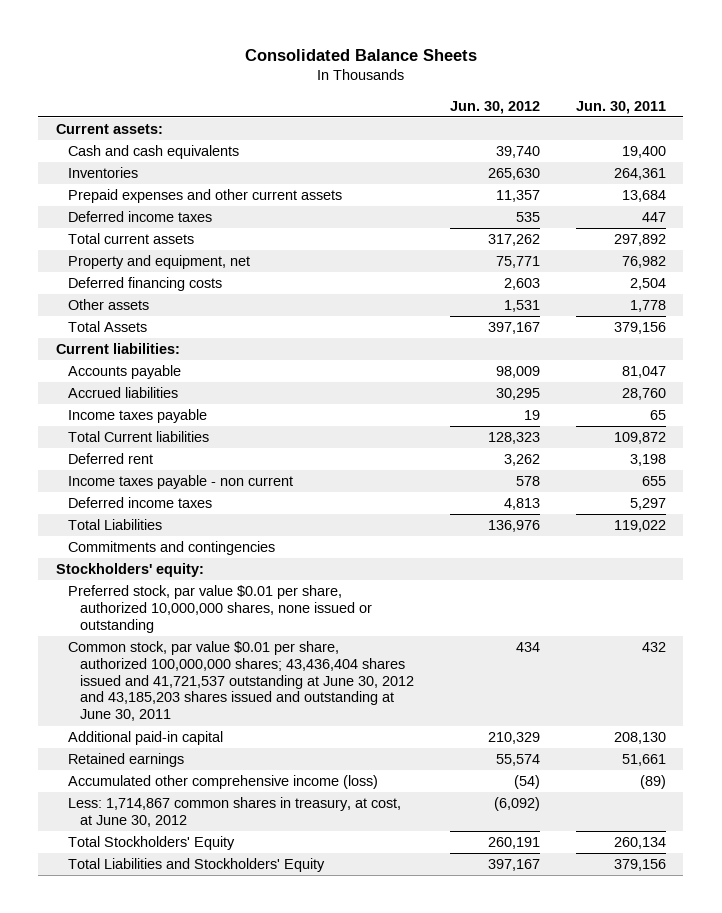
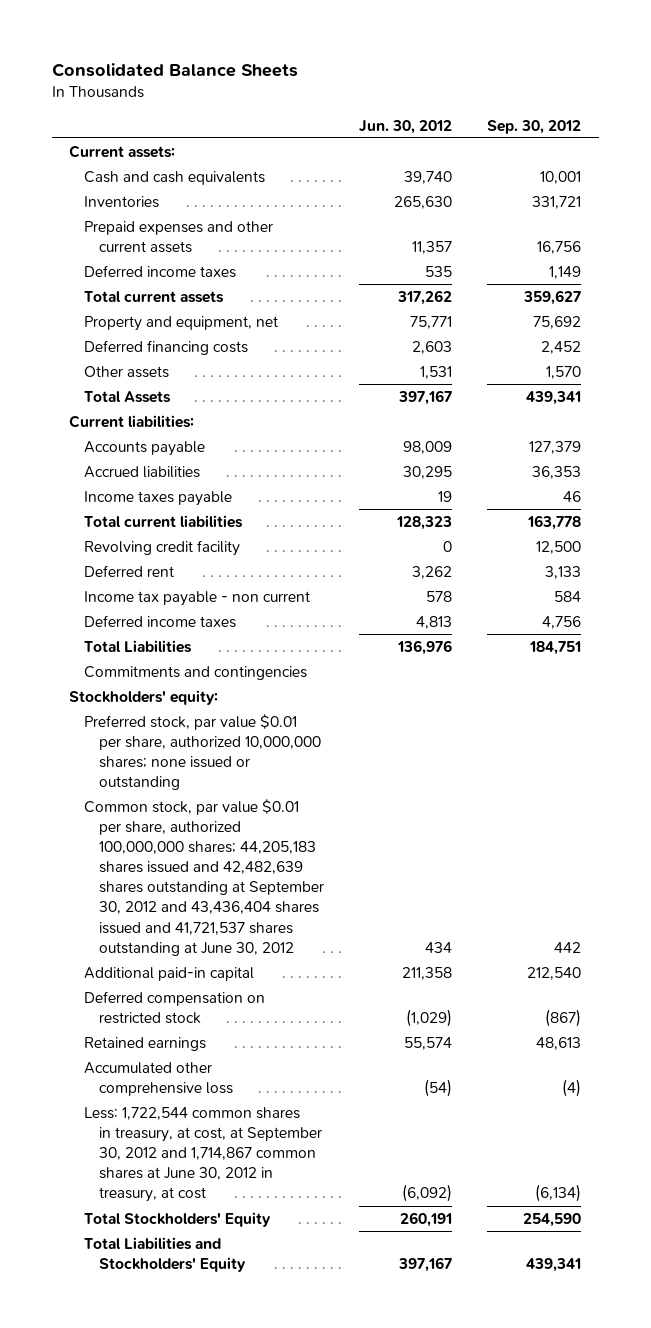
[575,100,666,114] Jun. 30, 2011 -> none
none -> [487,119,582,134] Sep. 30, 2012
[68,431,210,443] Total Current liabilities -> [84,514,244,528] Total current liabilities
none -> [84,539,241,556] Revolving credit facility
[68,475,294,490] Income taxes payable - non current -> [84,590,311,606] Income tax payable - non current
[68,585,373,633] Preferred stock, par value $0.01 per share, authorized 10,000,000 shares, none issued or outstanding -> [84,713,322,791] Preferred stock, par value $0.01 per share, authorized 10,000,000 shares; none issued or outstanding
[68,641,415,722] Common stock, par value $0.01 per share, authorized 100,000,000 shares; 43,436,404 shares issued and 41,721,537 outstanding at June 30, 2012 and 43,185,203 shares issued and outstanding at June 30, 2011 -> [84,798,325,956] Common stock, par value $0.01 per share, authorized 100,000,000 shares; 44,205,183 shares issued and 42,482,639 shares outstanding at September 30, 2012 and 43,436,404 shares issued and 41,721,537 shares outstanding at June 30, 2012
[488,732,541,745] 210,329 -> [402,966,453,980] 211,358
none -> [84,990,266,1024] Deferred compensation on restricted stock
[68,775,379,790] Accumulated other comprehensive income (loss) -> [84,1061,234,1096] Accumulated other comprehensive loss
[68,797,402,827] Less: 1,714,867 common shares in treasury, at cost, at June 30, 2012 -> [84,1106,323,1203] Less: 1,722,544 common shares in treasury, at cost, at September 30, 2012 and 1,714,867 common shares at June 30, 2012 in treasury, at cost

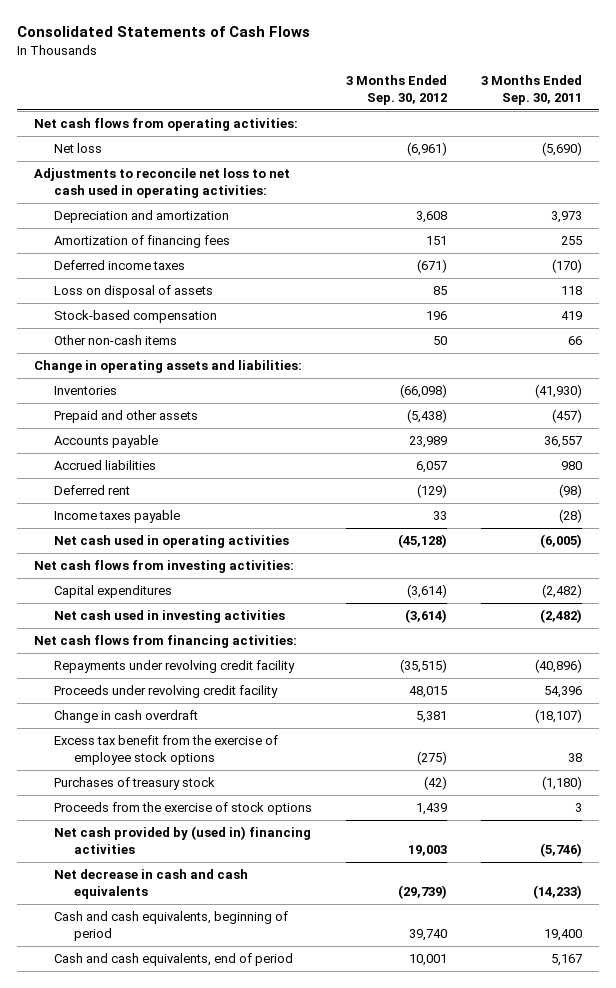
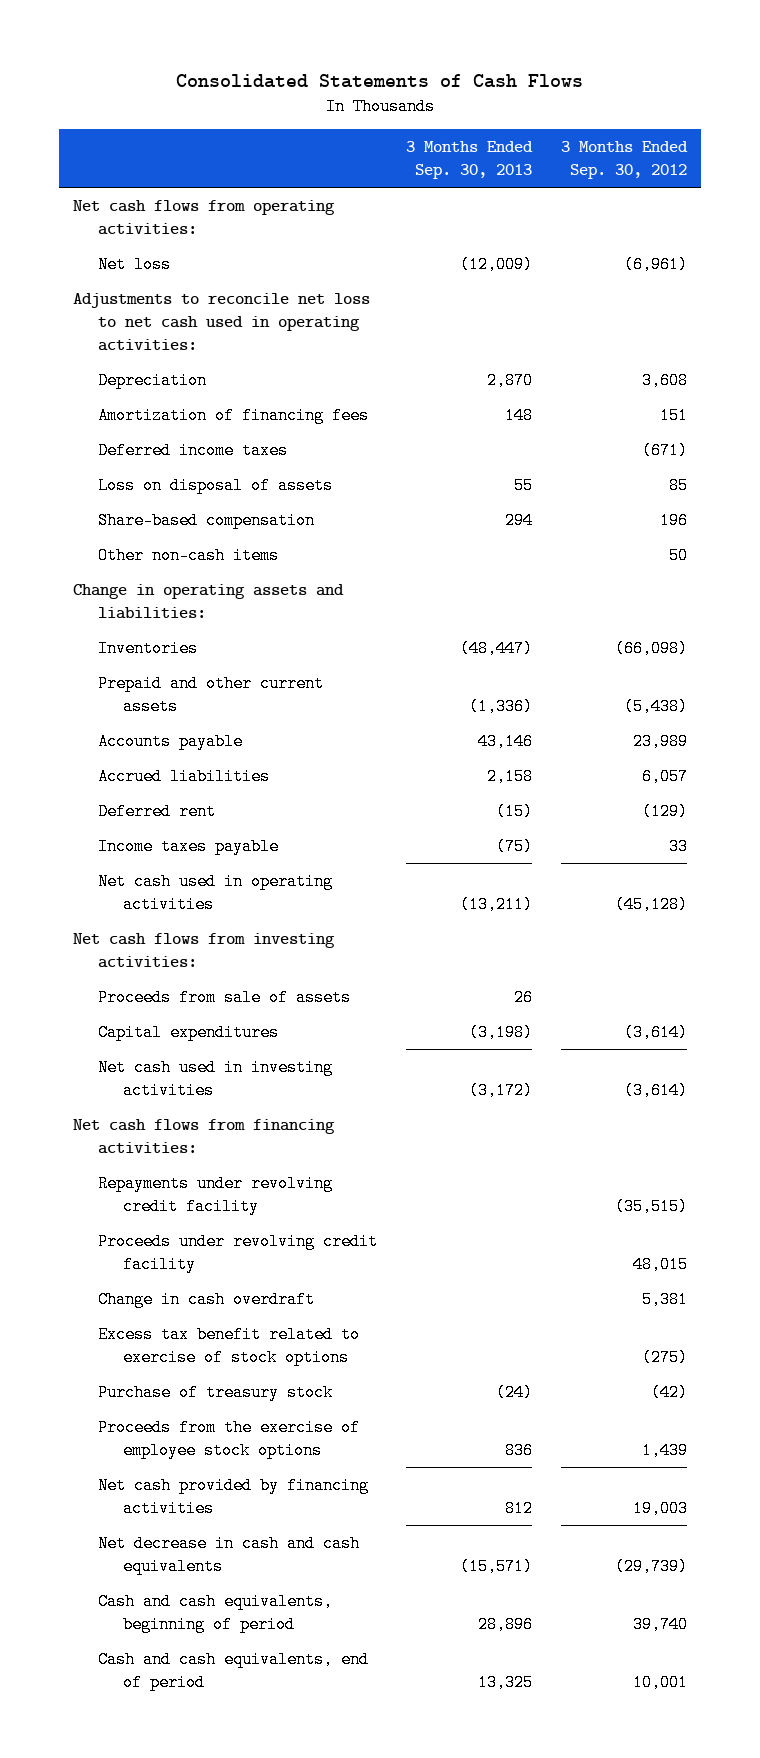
[481,75,583,105] 3 Months Ended Sep. 30, 2011 -> none
none -> [406,141,534,180] 3 Months Ended Sep. 30, 2013
[54,210,230,224] Depreciation and amortization -> [98,372,208,390] Depreciation
[54,310,218,324] Stock-based compensation -> [98,512,316,530] Share-based compensation
[54,410,199,424] Prepaid and other assets -> [98,675,325,716] Prepaid and other current assets
none -> [98,989,352,1007] Proceeds from sale of assets
[54,735,279,765] Excess tax benefit from the exercise of employee stock options -> [98,1326,361,1367] Excess tax benefit related to exercise of stock options
[54,777,216,791] Purchases of treasury stock -> [98,1384,334,1402] Purchase of treasury stock
[54,802,313,816] Proceeds from the exercise of stock options -> [98,1419,361,1460] Proceeds from the exercise of employee stock options
[54,826,312,854] Net cash provided by (used in) financing activities -> [98,1477,370,1518] Net cash provided by financing activities

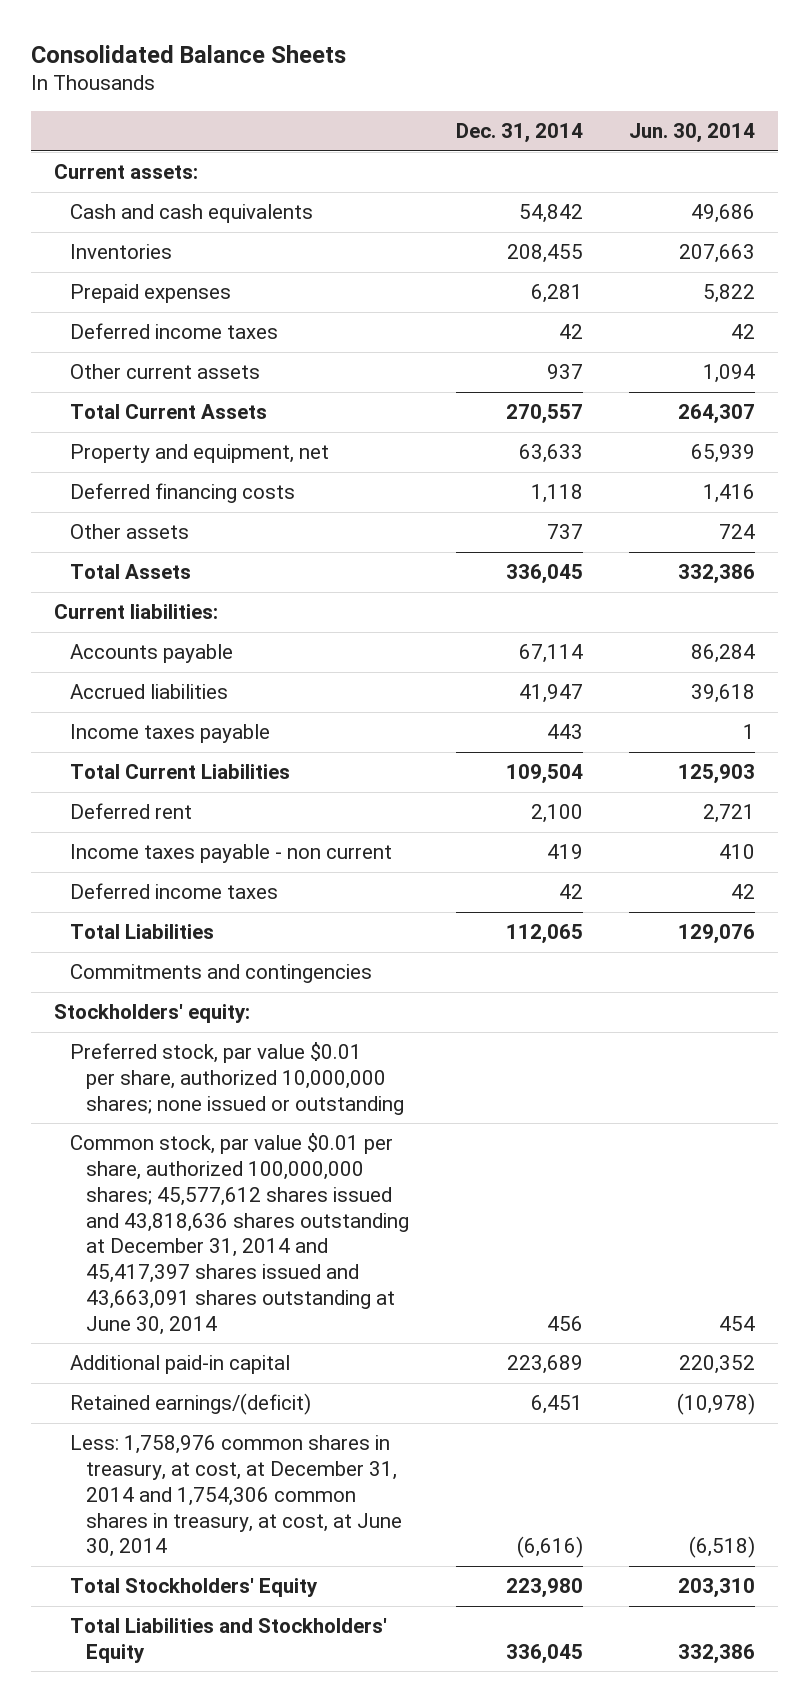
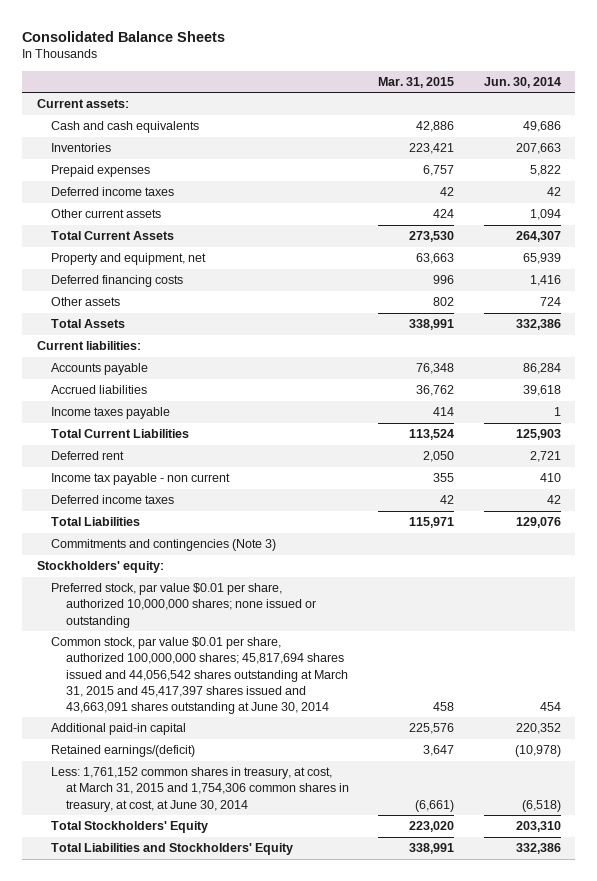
[455,122,583,143] Dec. 31, 2014 -> none
none -> [378,77,455,89] Mar. 31, 2015
[70,844,393,864] Income taxes payable - non current -> [51,473,231,486] Income tax payable - non current
[70,964,373,984] Commitments and contingencies -> [51,539,277,552] Commitments and contingencies (Note 3)
[70,1133,410,1335] Common stock, par value $0.01 per share, authorized 100,000,000 shares; 45,577,612 shares issued and 43,818,636 shares outstanding at December 31, 2014 and 45,417,397 shares issued and 43,663,091 shares outstanding at June 30, 2014 -> [51,637,349,714] Common stock, par value $0.01 per share, authorized 100,000,000 shares; 45,817,694 shares issued and 44,056,542 shares outstanding at March 31, 2015 and 45,417,397 shares issued and 43,663,091 shares outstanding at June 30, 2014
[70,1435,403,1558] Less: 1,758,976 common shares in treasury, at cost, at December 31, 2014 and 1,754,306 common shares in treasury, at cost, at June 30, 2014 -> [51,767,350,812] Less: 1,761,152 common shares in treasury, at cost, at March 31, 2015 and 1,754,306 common shares in treasury, at cost, at June 30, 2014

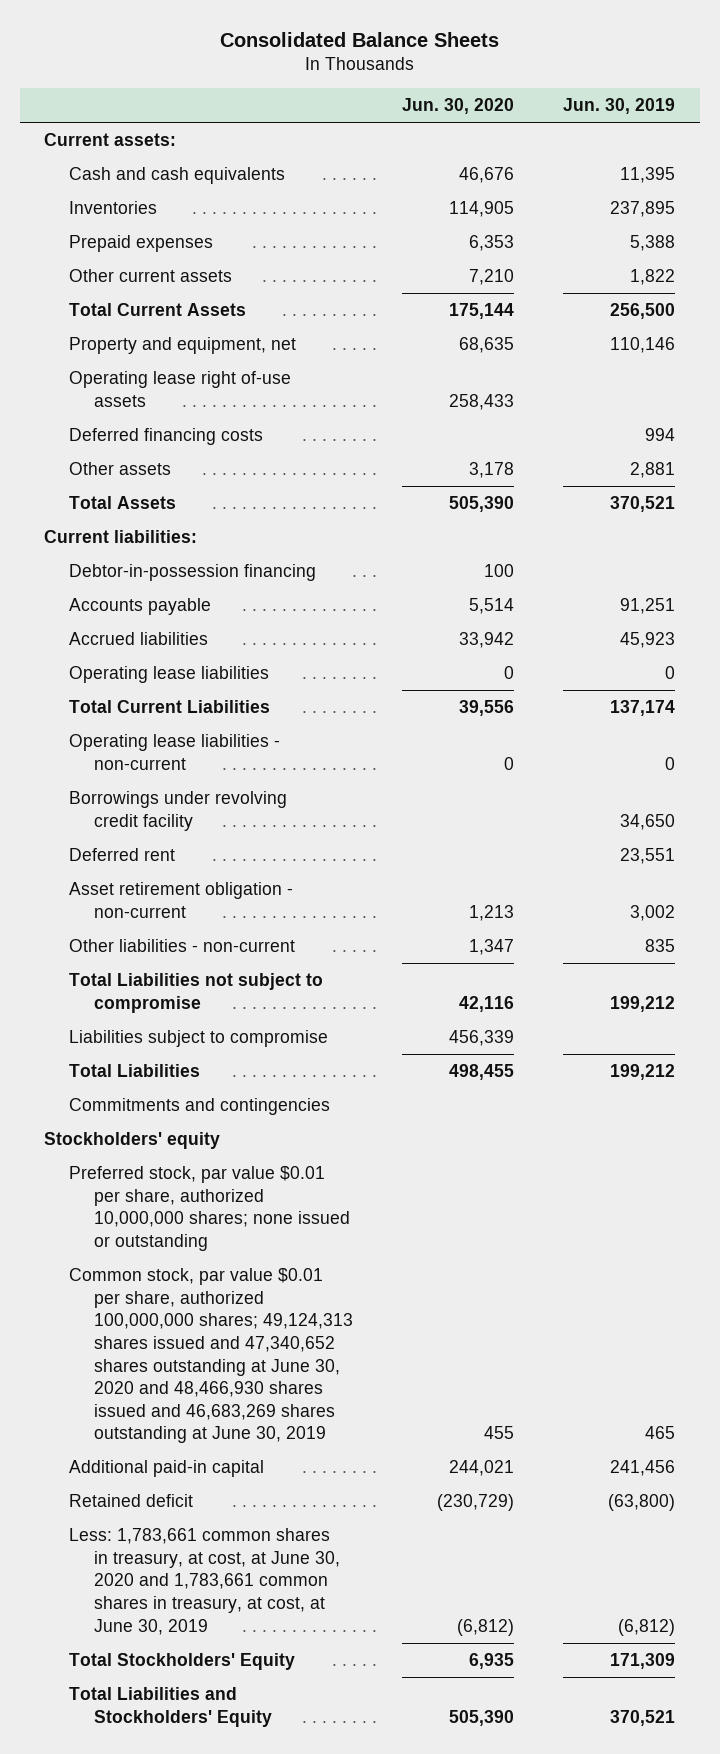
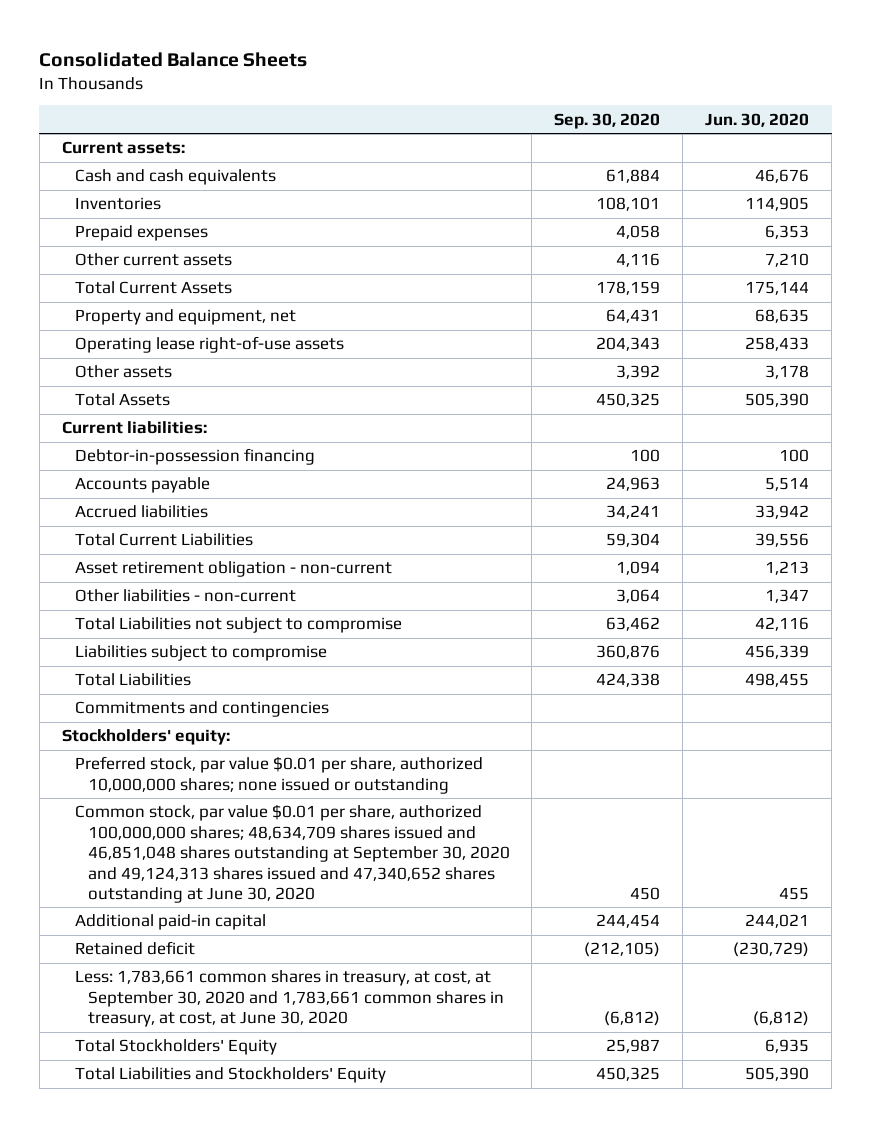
[563,97,676,114] Jun. 30, 2019 -> none
none -> [554,112,661,129] Sep. 30, 2020
[69,428,264,446] Deferred financing costs -> none
[69,371,292,407] Operating lease right of-use assets -> [74,336,344,354] Operating lease right-of-use assets
[69,666,270,684] Operating lease liabilities -> none
[69,734,281,770] Operating lease liabilities - non-current -> none
[69,791,288,831] Borrowings under revolving credit facility -> none
[69,848,176,862] Deferred rent -> none
[44,1132,221,1150] Stockholders' equity -> [61,729,230,746] Stockholders' equity:
[69,1268,353,1444] Common stock, par value $0.01 per share, authorized 100,000,000 shares; 49,124,313 shares issued and 47,340,652 shares outstanding at June 30, 2020 and 48,466,930 shares issued and 46,683,269 shares outstanding at June 30, 2019 -> [74,804,510,903] Common stock, par value $0.01 per share, authorized 100,000,000 shares; 48,634,709 shares issued and 46,851,048 shares outstanding at September 30, 2020 and 49,124,313 shares issued and 47,340,652 shares outstanding at June 30, 2020
[69,1528,340,1635] Less: 1,783,661 common shares in treasury, at cost, at June 30, 2020 and 1,783,661 common shares in treasury, at cost, at June 30, 2019 -> [74,970,504,1028] Less: 1,783,661 common shares in treasury, at cost, at September 30, 2020 and 1,783,661 common shares in treasury, at cost, at June 30, 2020

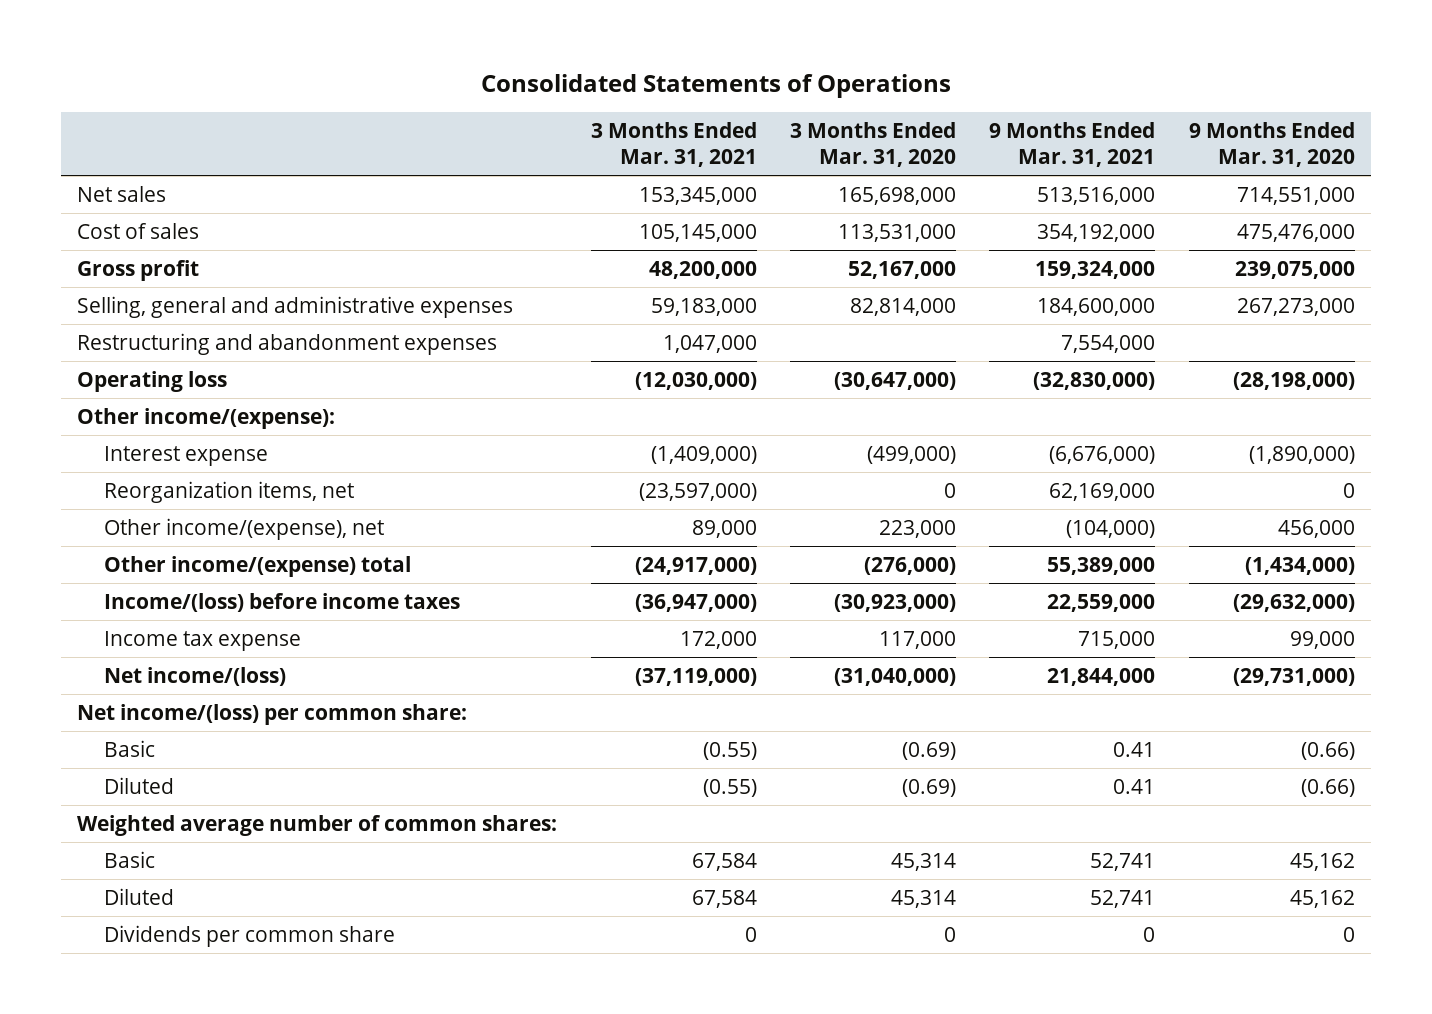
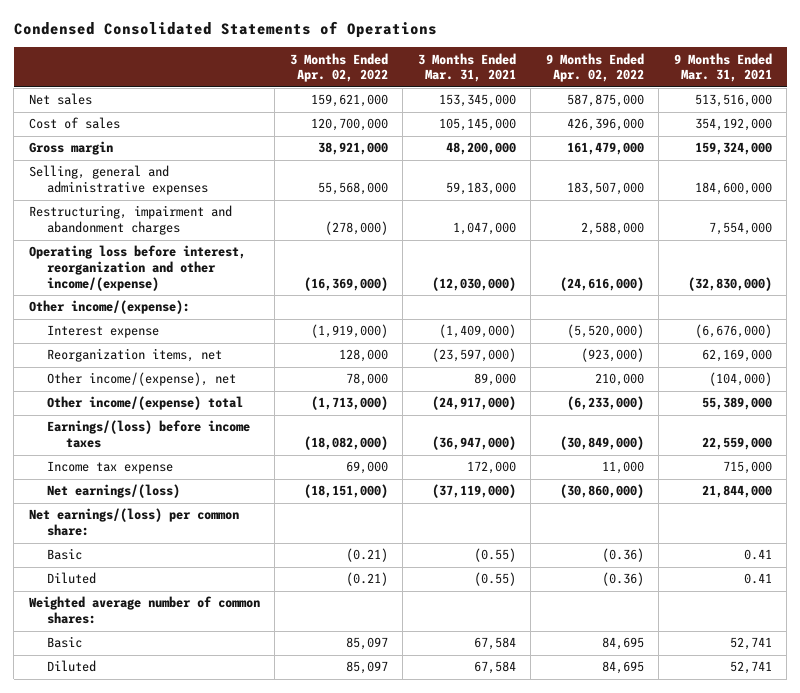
[480,73,951,98] Consolidated Statements of Operations -> [13,20,437,38] Condensed Consolidated Statements of Operations
[789,121,956,167] 3 Months Ended Mar. 31, 2020 -> none
[1188,121,1355,167] 9 Months Ended Mar. 31, 2020 -> none
none -> [289,52,388,83] 3 Months Ended Apr. 02, 2022
none -> [545,52,644,83] 9 Months Ended Apr. 02, 2022
[77,259,200,281] Gross profit -> [28,141,113,156] Gross margin
[77,332,498,355] Restructuring and abandonment expenses -> [28,205,232,236] Restructuring, impairment and abandonment charges
[77,370,228,392] Operating loss -> [28,245,246,292] Operating loss before interest, reorganization and other income/(expense)
[104,592,461,612] Income/(loss) before income taxes -> [47,420,251,449] Earnings/(loss) before income taxes
[104,666,287,686] Net income/(loss) -> [47,484,181,499] Net earnings/(loss)
[77,703,468,725] Net income/(loss) per common share: -> [28,508,239,537] Net earnings/(loss) per common share:
[104,924,396,947] Dividends per common share -> none

